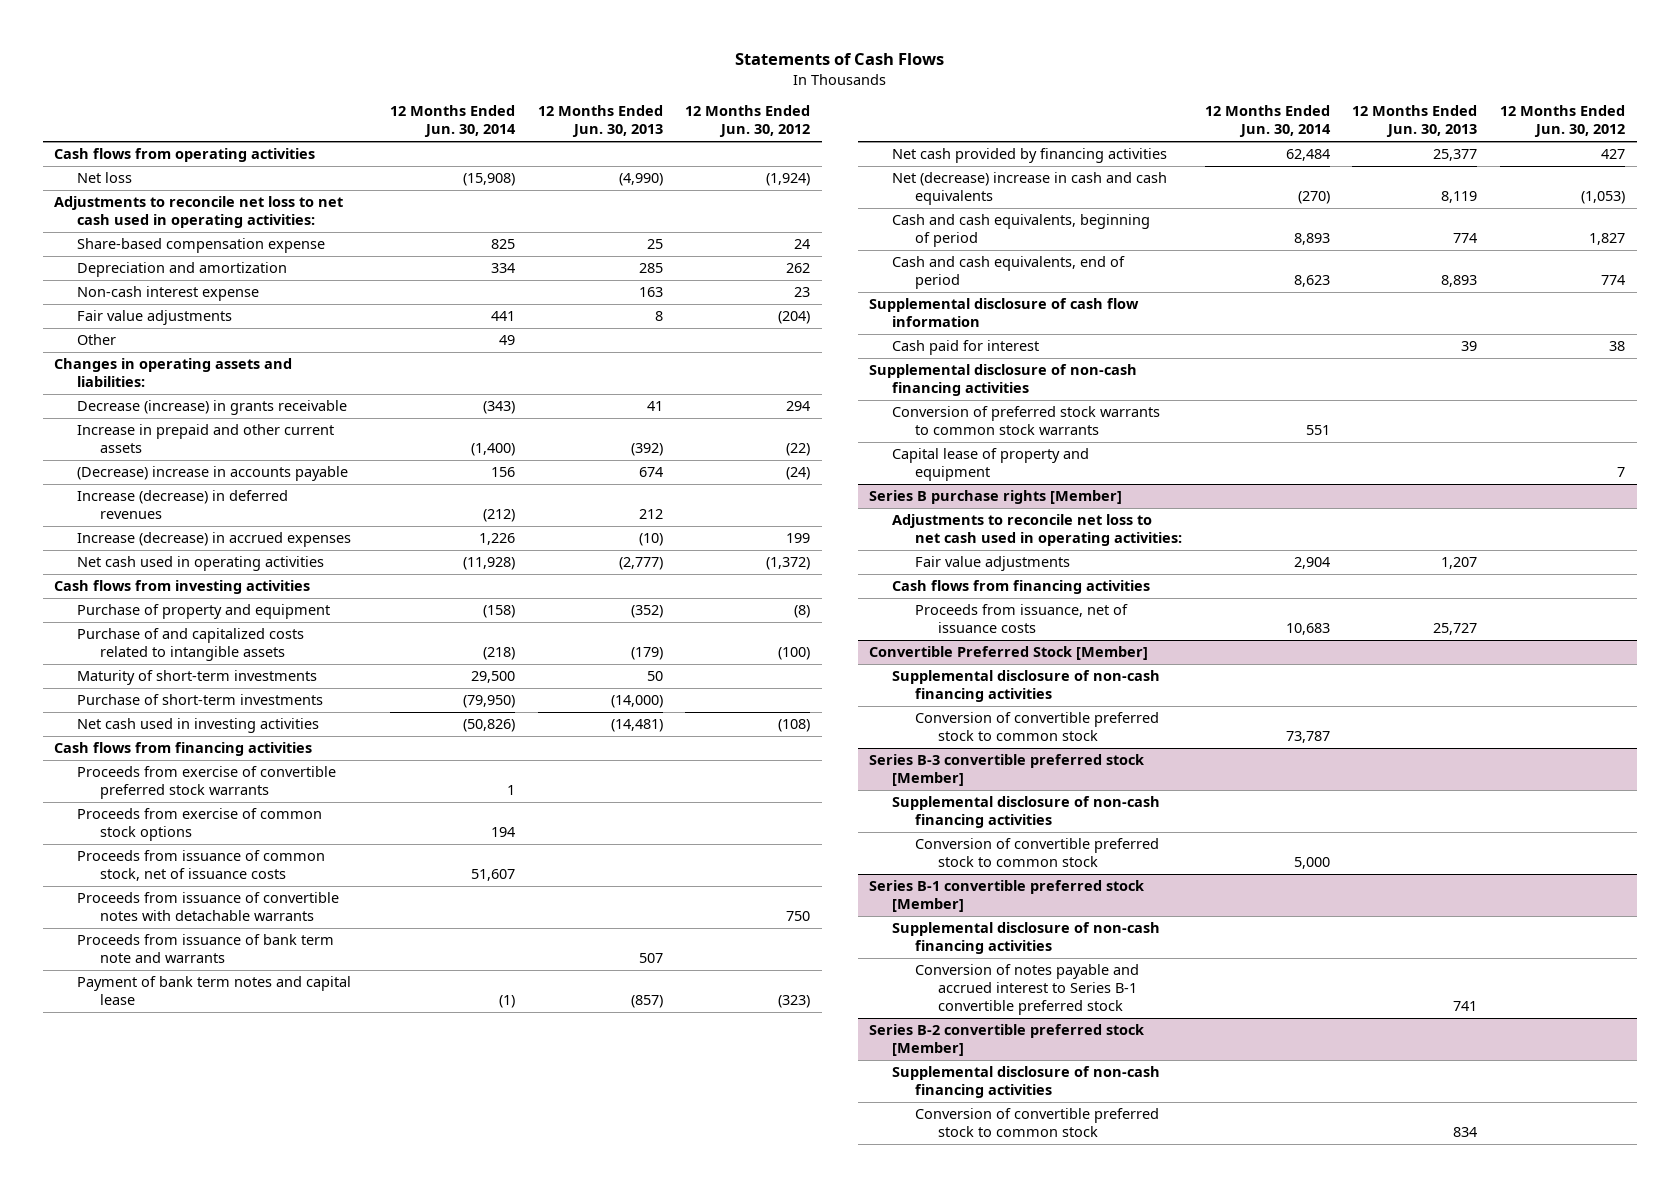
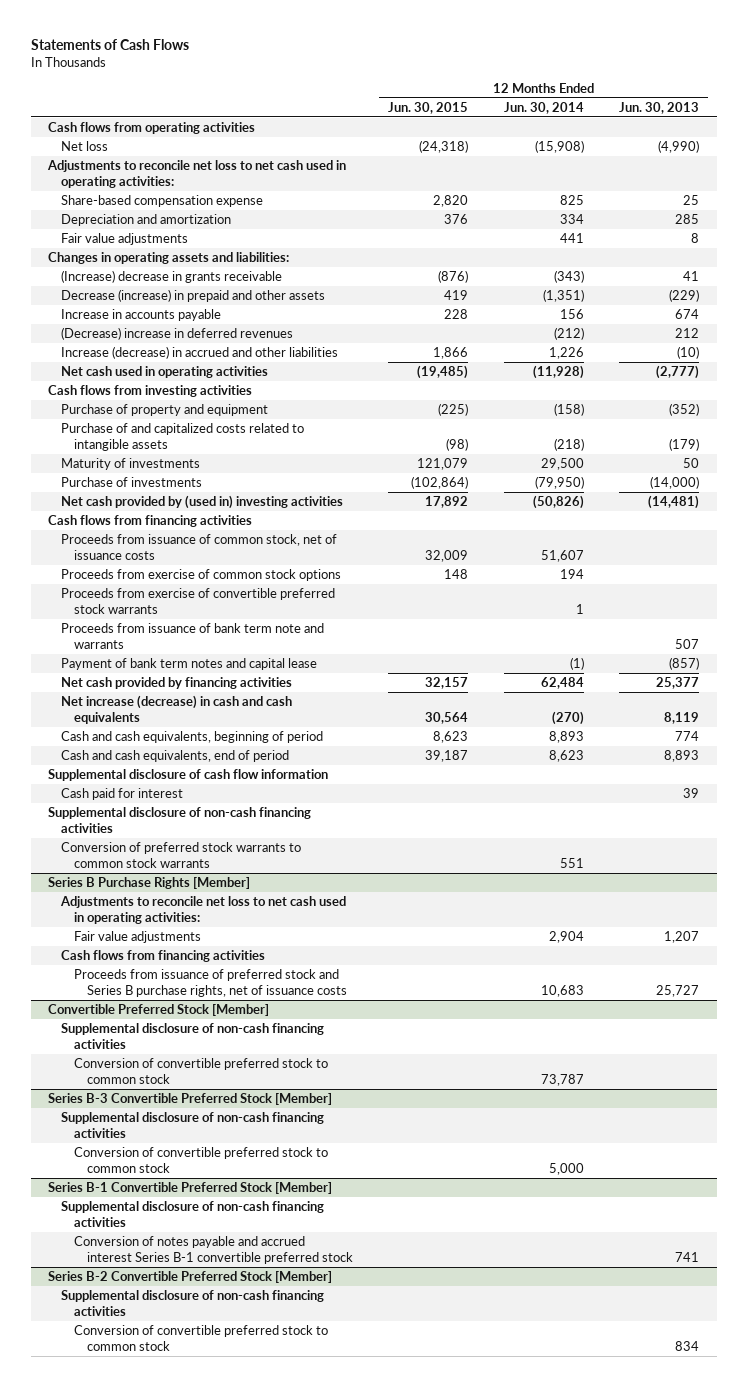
[685,105,811,138] 12 Months Ended Jun. 30, 2012 -> none
none -> [388,101,469,114] Jun. 30, 2015
[77,286,260,302] Non-cash interest expense -> none
[77,334,117,346] Other -> none
[77,400,348,416] Decrease (increase) in grants receivable -> [61,269,283,283] (Increase) decrease in grants receivable
[77,424,335,453] Increase in prepaid and other current assets -> [61,288,326,302] Decrease (increase) in prepaid and other assets
[470,442,515,456] (1,400) -> [542,288,584,302] (1,351)
[630,442,663,456] (392) -> [669,288,700,302] (229)
[77,466,349,482] (Decrease) increase in accounts payable -> [61,308,222,321] Increase in accounts payable
[77,490,289,519] Increase (decrease) in deferred revenues -> [61,326,294,340] (Decrease) increase in deferred revenues
[77,532,352,548] Increase (decrease) in accrued expenses -> [61,345,339,359] Increase (decrease) in accrued and other liabilities
[77,670,318,686] Maturity of short-term investments -> [61,457,201,470] Maturity of investments
[77,694,324,706] Purchase of short-term investments -> [61,476,203,487] Purchase of investments
[77,718,320,734] Net cash used in investing activities -> [61,494,344,509] Net cash provided by (used in) investing activities
[77,892,340,921] Proceeds from issuance of convertible notes with detachable warrants -> none
[77,808,323,841] Proceeds from exercise of common stock options -> [61,568,342,581] Proceeds from exercise of common stock options
[77,766,337,799] Proceeds from exercise of convertible preferred stock warrants -> [61,587,336,614] Proceeds from exercise of convertible preferred stock warrants
[892,172,1168,205] Net (decrease) increase in cash and cash equivalents -> [61,694,293,724] Net increase (decrease) in cash and cash equivalents
[892,448,1090,481] Capital lease of property and equipment -> none
[869,490,1123,505] Series B purchase rights [Member] -> [48,876,251,889] Series B Purchase Rights [Member]
[914,604,1128,633] Proceeds from issuance, net of issuance costs -> [73,968,347,997] Proceeds from issuance of preferred stock and Series B purchase rights, net of issuance costs
[869,754,1145,786] Series B-3 convertible preferred stock [Member] -> [48,1092,333,1105] Series B-3 Convertible Preferred Stock [Member]
[869,880,1145,912] Series B-1 convertible preferred stock [Member] -> [48,1181,333,1194] Series B-1 Convertible Preferred Stock [Member]
[914,964,1139,1015] Conversion of notes payable and accrued interest to Series B-1 convertible preferred stock -> [73,1235,353,1264] Conversion of notes payable and accrued interest Series B-1 convertible preferred stock
[869,1024,1145,1056] Series B-2 convertible preferred stock [Member] -> [48,1270,333,1283] Series B-2 Convertible Preferred Stock [Member]

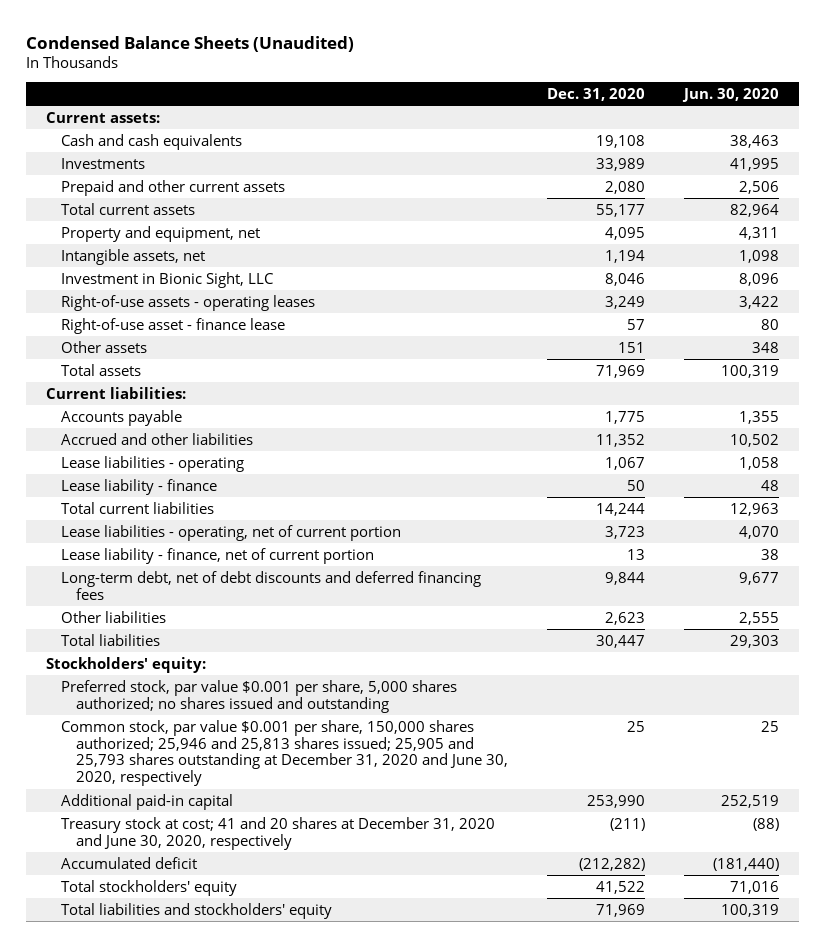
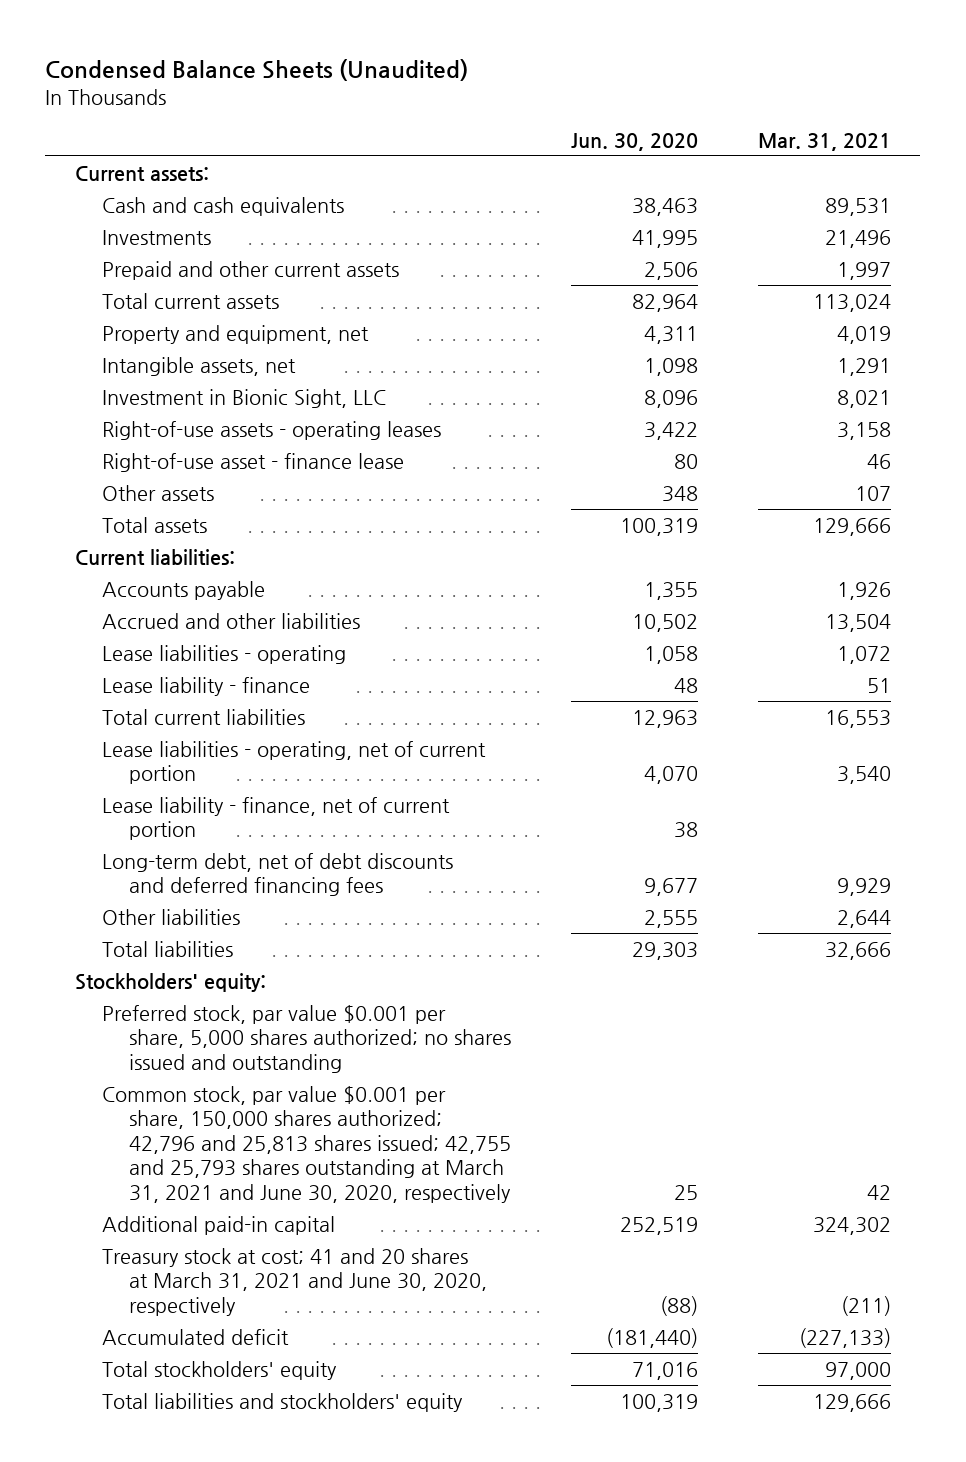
[547,88,646,102] Dec. 31, 2020 -> none
none -> [757,132,891,151] Mar. 31, 2021
[60,719,509,787] Common stock, par value $0.001 per share, 150,000 shares authorized; 25,946 and 25,813 shares issued; 25,905 and 25,793 shares outstanding at December 31, 2020 and June 30, 2020, respectively -> [102,1086,512,1203] Common stock, par value $0.001 per share, 150,000 shares authorized; 42,796 and 25,813 shares issued; 42,755 and 25,793 shares outstanding at March 31, 2021 and June 30, 2020, respectively
[60,816,495,850] Treasury stock at cost; 41 and 20 shares at December 31, 2020 and June 30, 2020, respectively -> [102,1248,488,1316] Treasury stock at cost; 41 and 20 shares at March 31, 2021 and June 30, 2020, respectively

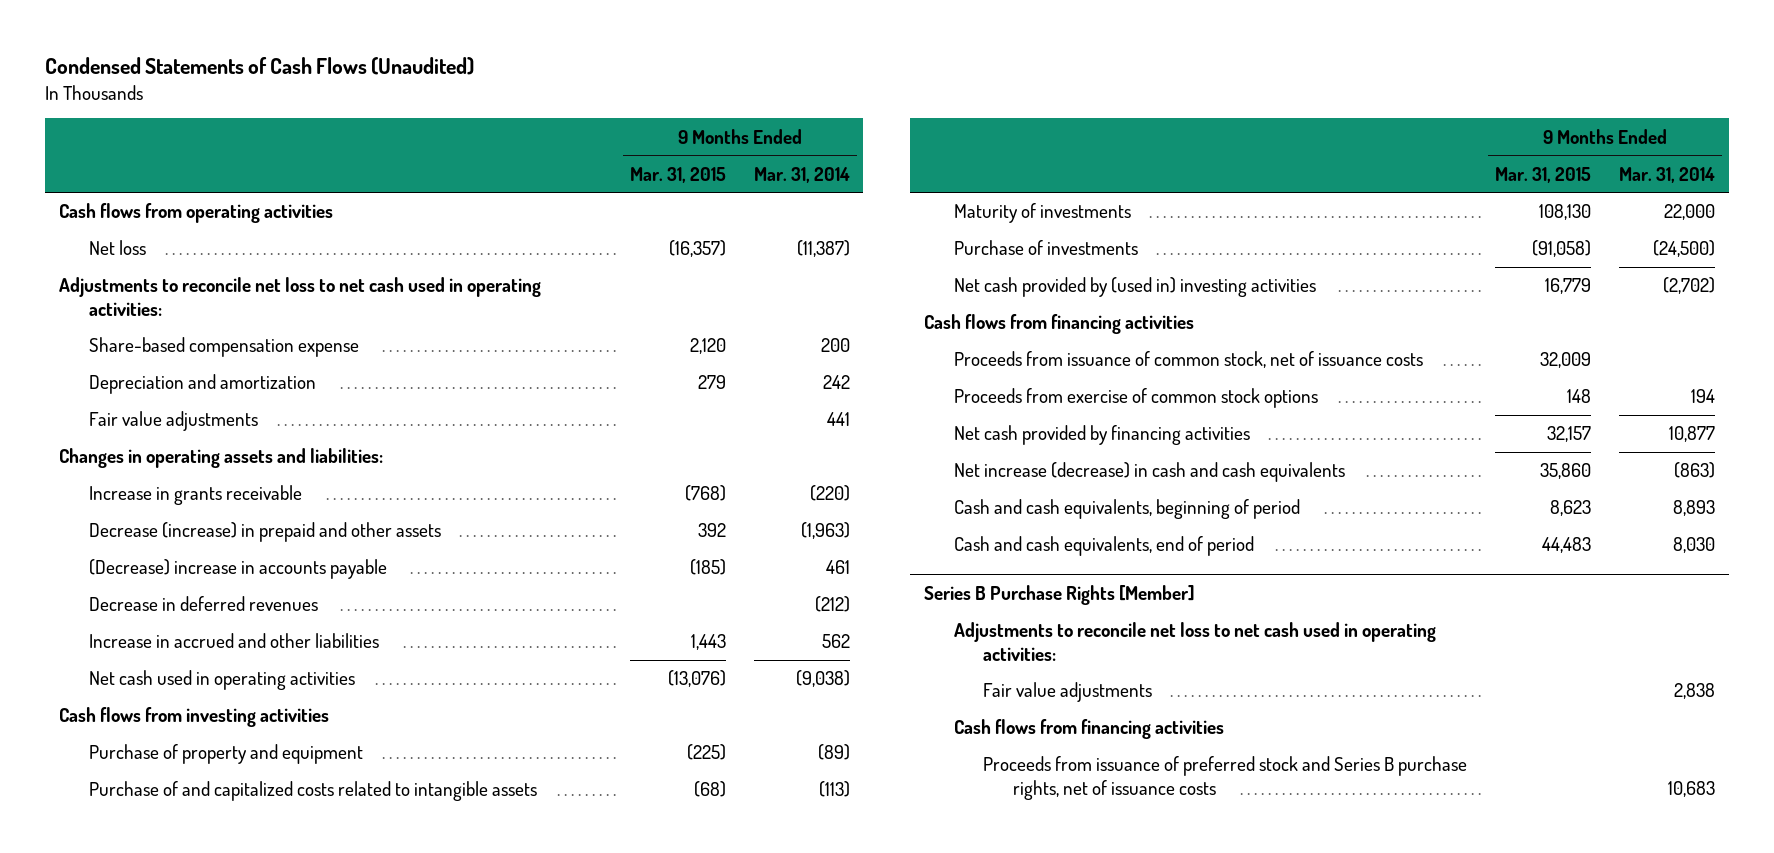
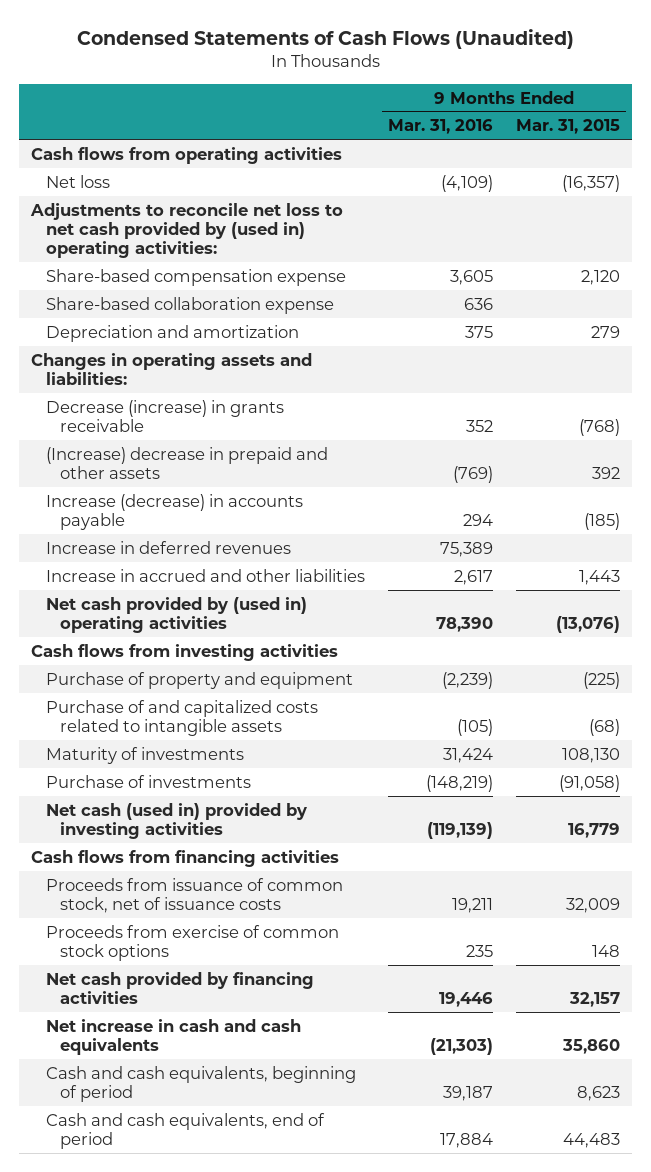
[753,166,850,183] Mar. 31, 2014 -> none
none -> [387,119,493,135] Mar. 31, 2016
[59,277,542,316] Adjustments to reconcile net loss to net cash used in operating activities: -> [30,202,344,259] Adjustments to reconcile net loss to net cash provided by (used in) operating activities:
none -> [45,296,334,314] Share-based collaboration expense
[88,411,258,432] Fair value adjustments -> none
[88,485,302,506] Increase in grants receivable -> [45,399,284,432] Decrease (increase) in grants receivable
[88,522,441,543] Decrease (increase) in prepaid and other assets -> [45,446,328,479] (Increase) decrease in prepaid and other assets
[88,559,387,580] (Decrease) increase in accounts payable -> [45,493,303,530] Increase (decrease) in accounts payable
[88,596,318,612] Decrease in deferred revenues -> [45,540,291,554] Increase in deferred revenues
[88,670,355,691] Net cash used in operating activities -> [45,596,307,633] Net cash provided by (used in) operating activities
[953,277,1316,298] Net cash provided by (used in) investing activities -> [45,802,307,839] Net cash (used in) provided by investing activities
[953,462,1345,483] Net increase (decrease) in cash and cash equivalents -> [45,1018,301,1055] Net increase in cash and cash equivalents
[924,584,1196,605] Series B Purchase Rights [Member] -> none
[953,622,1436,661] Adjustments to reconcile net loss to net cash used in operating activities: -> none
[983,682,1153,703] Fair value adjustments -> none
[953,719,1224,740] Cash flows from financing activities -> none
[983,756,1468,800] Proceeds from issuance of preferred stock and Series B purchase rights, net of issuance costs -> none

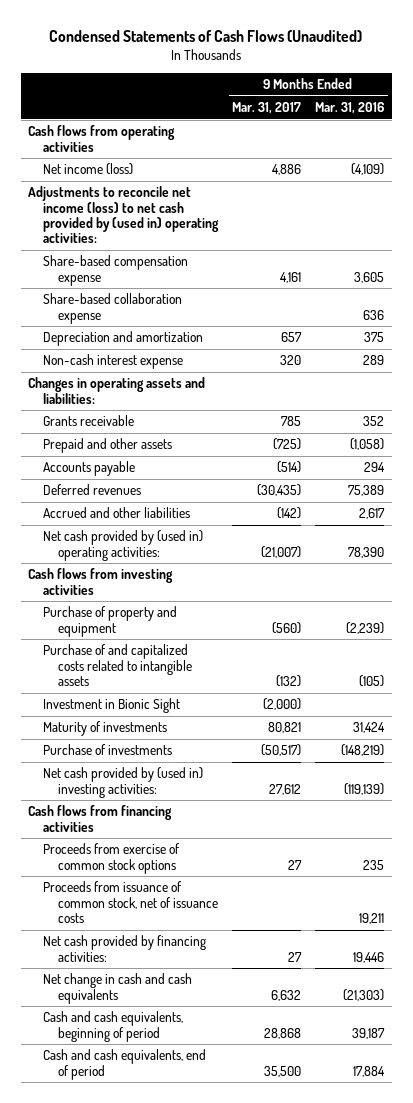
[516,119,621,135] Mar. 31, 2015 -> none
none -> [232,102,302,115] Mar. 31, 2017
[45,174,110,188] Net loss -> [42,163,133,176] Net income (loss)
[30,202,344,259] Adjustments to reconcile net loss to net cash provided by (used in) operating activities: -> [28,186,219,244] Adjustments to reconcile net income (loss) to net cash provided by (used in) operating activities:
none -> [42,354,183,370] Non-cash interest expense
[45,399,284,432] Decrease (increase) in grants receivable -> [42,415,134,427] Grants receivable
[45,446,328,479] (Increase) decrease in prepaid and other assets -> [42,438,172,454] Prepaid and other assets
[452,465,493,483] (769) -> [350,438,385,451] (1,058)
[45,493,303,530] Increase (decrease) in accounts payable -> [42,461,135,477] Accounts payable
[45,540,291,554] Increase in deferred revenues -> [42,484,141,496] Deferred revenues
[45,568,365,582] Increase in accrued and other liabilities -> [42,507,190,519] Accrued and other liabilities
[45,596,307,633] Net cash provided by (used in) operating activities -> [42,530,203,561] Net cash provided by (used in) operating activities:
none -> [42,698,180,714] Investment in Bionic Sight
[45,802,307,839] Net cash (used in) provided by investing activities -> [42,767,203,798] Net cash provided by (used in) investing activities:
[45,877,343,913] Proceeds from issuance of common stock, net of issuance costs -> [42,881,218,924] Proceeds from issuance of common stock, net of issuance costs
[45,971,314,1004] Net cash provided by financing activities -> [42,935,206,962] Net cash provided by financing activities:
[45,1018,301,1055] Net increase in cash and cash equivalents -> [42,973,192,1004] Net change in cash and cash equivalents

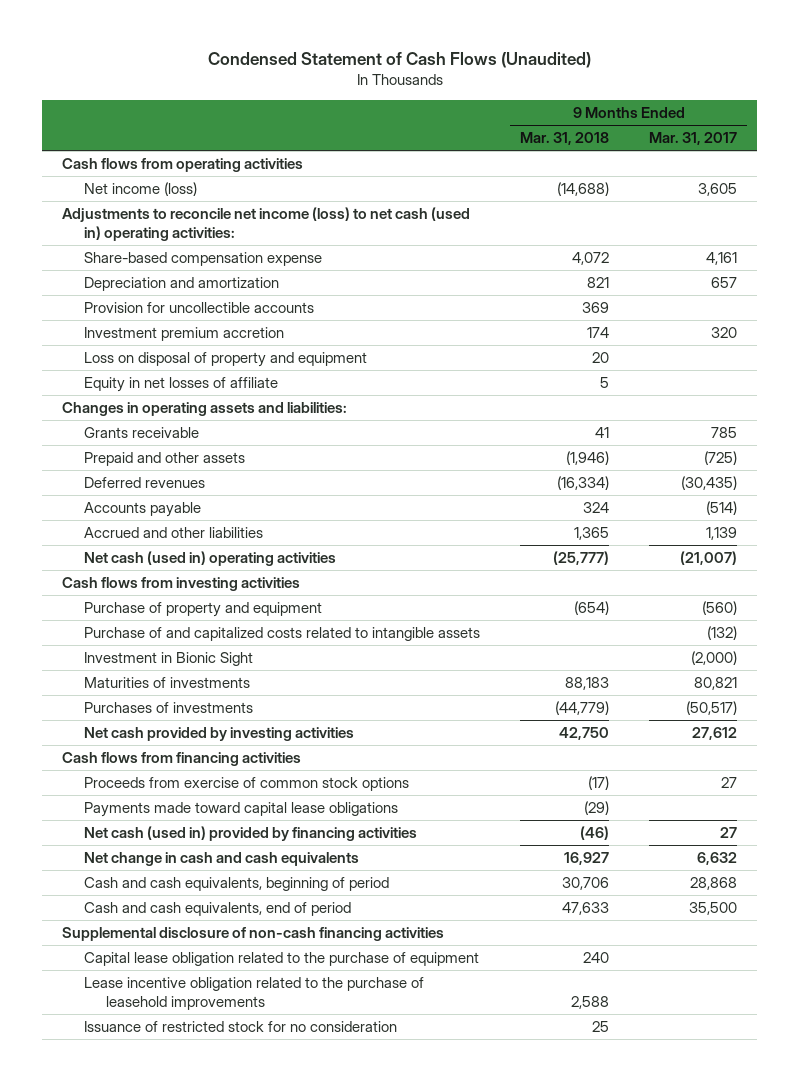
[49,29,363,42] Condensed Statements of Cash Flows (Unaudited) -> [207,52,591,69] Condensed Statement of Cash Flows (Unaudited)
[315,102,385,115] Mar. 31, 2016 -> none
none -> [520,132,610,146] Mar. 31, 2018
[272,164,302,176] 4,886 -> [698,182,738,196] 3,605
[28,186,219,244] Adjustments to reconcile net income (loss) to net cash provided by (used in) operating activities: -> [62,206,471,241] Adjustments to reconcile net income (loss) to net cash (used in) operating activities:
[42,293,182,324] Share-based collaboration expense -> none
[42,354,183,370] Non-cash interest expense -> none
none -> [84,301,315,313] Provision for uncollectible accounts
none -> [84,326,285,341] Investment premium accretion
none -> [84,351,368,367] Loss on disposal of property and equipment
none -> [84,376,279,392] Equity in net losses of affiliate
[42,461,135,477] Accounts payable -> [84,501,202,517] Accounts payable
[277,507,302,520] (142) -> [706,526,738,540] 1,139
[42,530,203,561] Net cash provided by (used in) operating activities: -> [84,550,337,566] Net cash (used in) operating activities
[42,721,167,737] Maturity of investments -> [84,676,251,688] Maturities of investments
[42,744,172,756] Purchase of investments -> [84,701,254,713] Purchases of investments
[42,767,203,798] Net cash provided by (used in) investing activities: -> [84,726,355,741] Net cash provided by investing activities
[42,881,218,924] Proceeds from issuance of common stock, net of issuance costs -> none
none -> [84,801,399,817] Payments made toward capital lease obligations
[42,935,206,962] Net cash provided by financing activities: -> [84,825,418,841] Net cash (used in) provided by financing activities
none -> [62,926,445,941] Supplemental disclosure of non-cash financing activities
none -> [84,951,480,966] Capital lease obligation related to the purchase of equipment
none -> [84,976,425,1010] Lease incentive obligation related to the purchase of leasehold improvements
none -> [84,1020,398,1032] Issuance of restricted stock for no consideration

